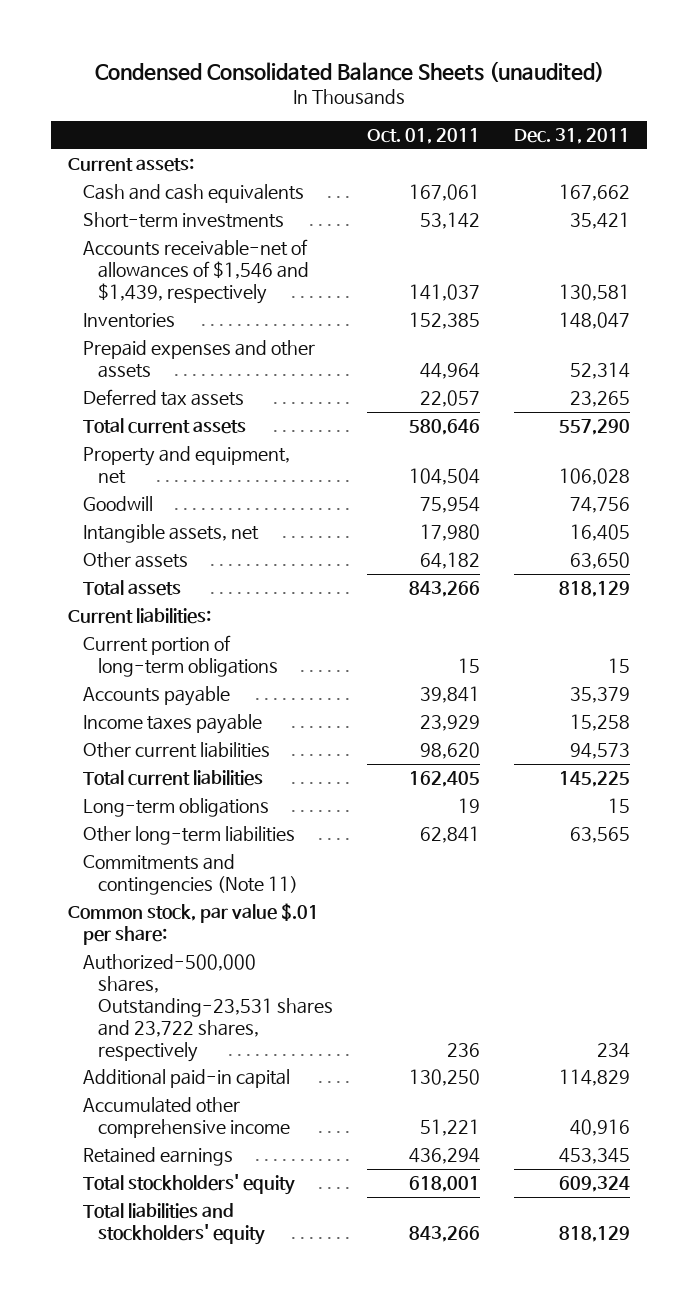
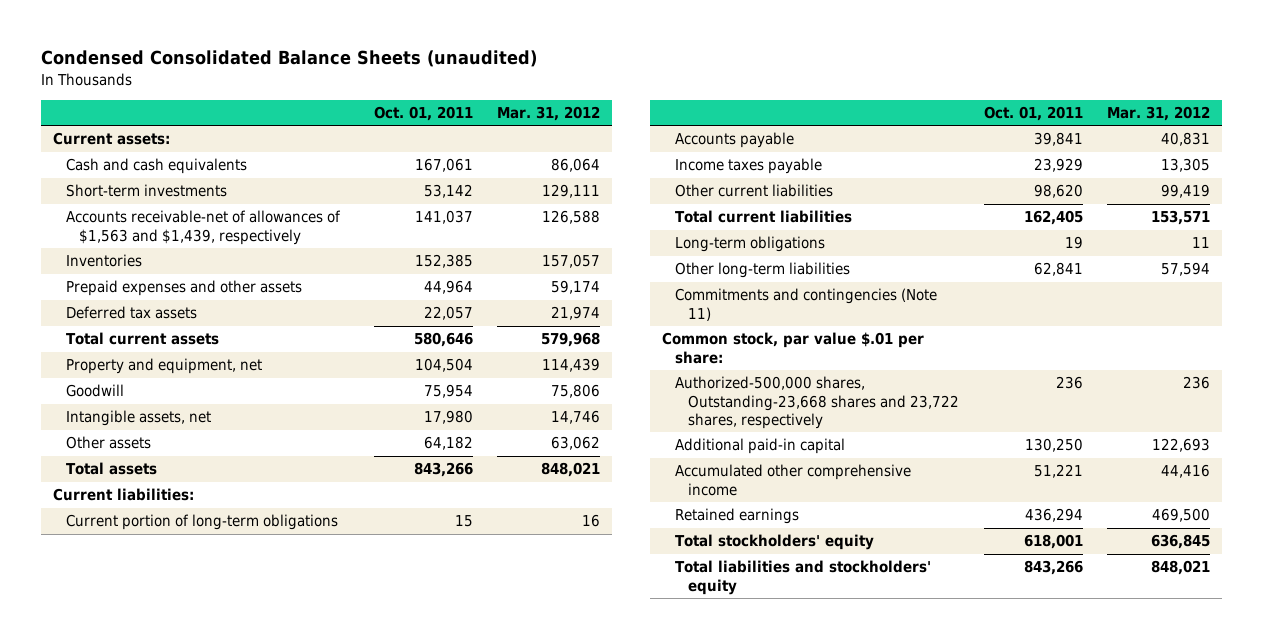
[514,128,631,145] Dec. 31, 2011 -> none
none -> [497,106,601,122] Mar. 31, 2012
[83,239,310,305] Accounts receivable-net of allowances of $1,546 and $1,439, respectively -> [65,210,341,245] Accounts receivable-net of allowances of $1,563 and $1,439, respectively
[83,954,334,1063] Authorized-500,000 shares, Outstanding-23,531 shares and 23,722 shares, respectively -> [675,376,960,429] Authorized-500,000 shares, Outstanding-23,668 shares and 23,722 shares, respectively

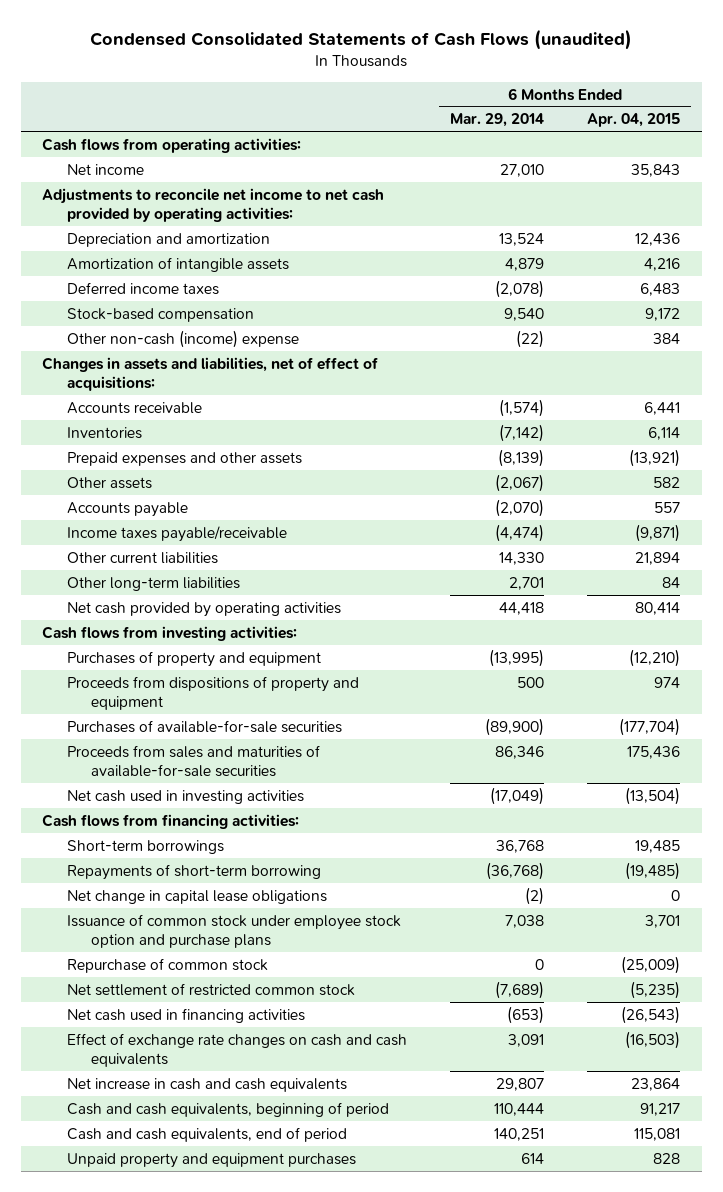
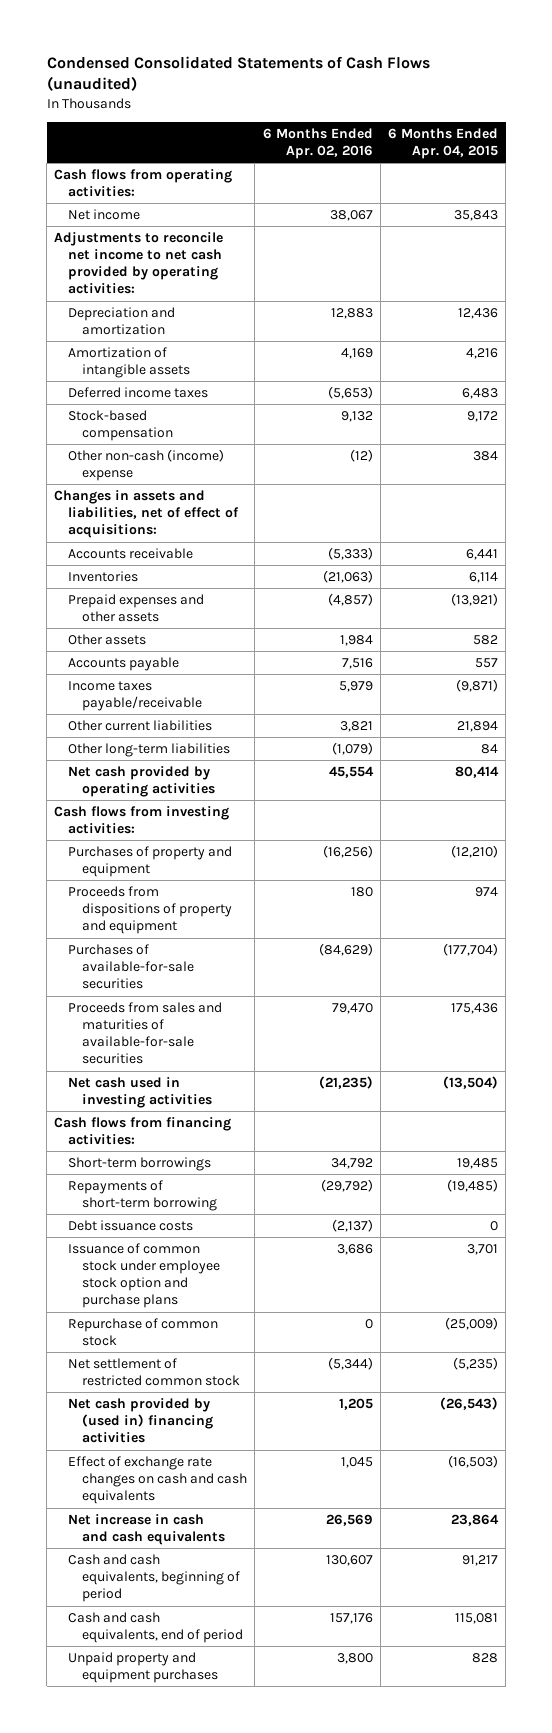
[449,113,544,128] Mar. 29, 2014 -> none
none -> [262,127,373,159] 6 Months Ended Apr. 02, 2016
[66,889,327,904] Net change in capital lease obligations -> none
none -> [68,1219,194,1231] Debt issuance costs
[66,1007,305,1023] Net cash used in financing activities -> [68,1397,213,1444] Net cash provided by (used in) financing activities

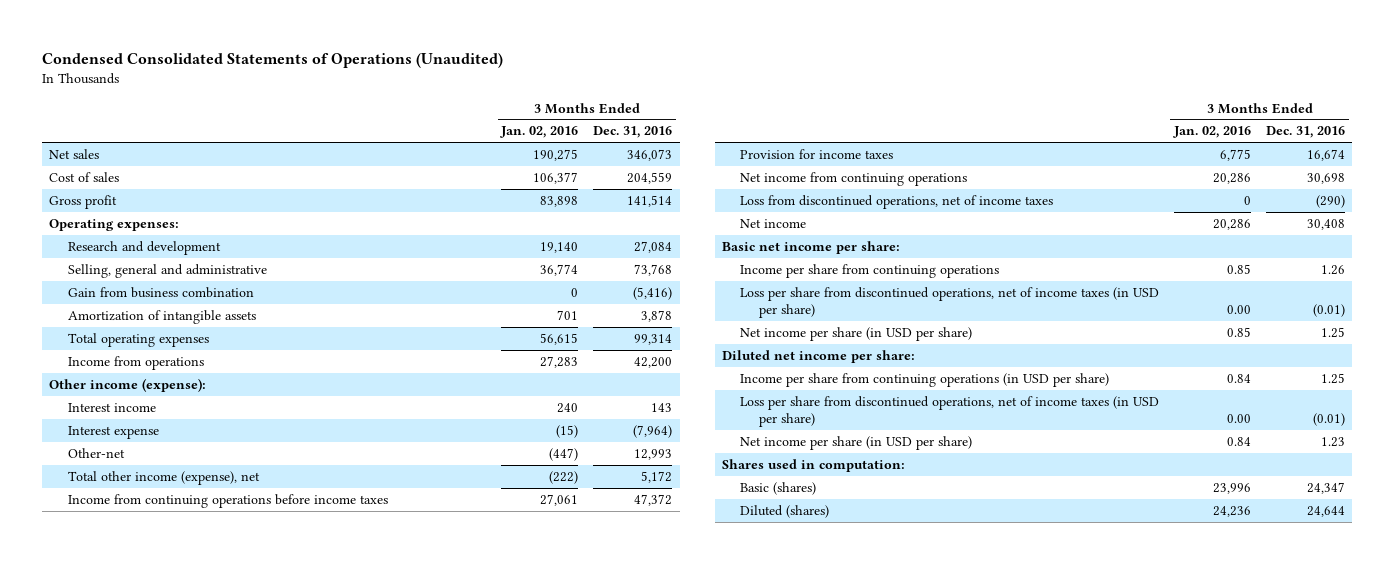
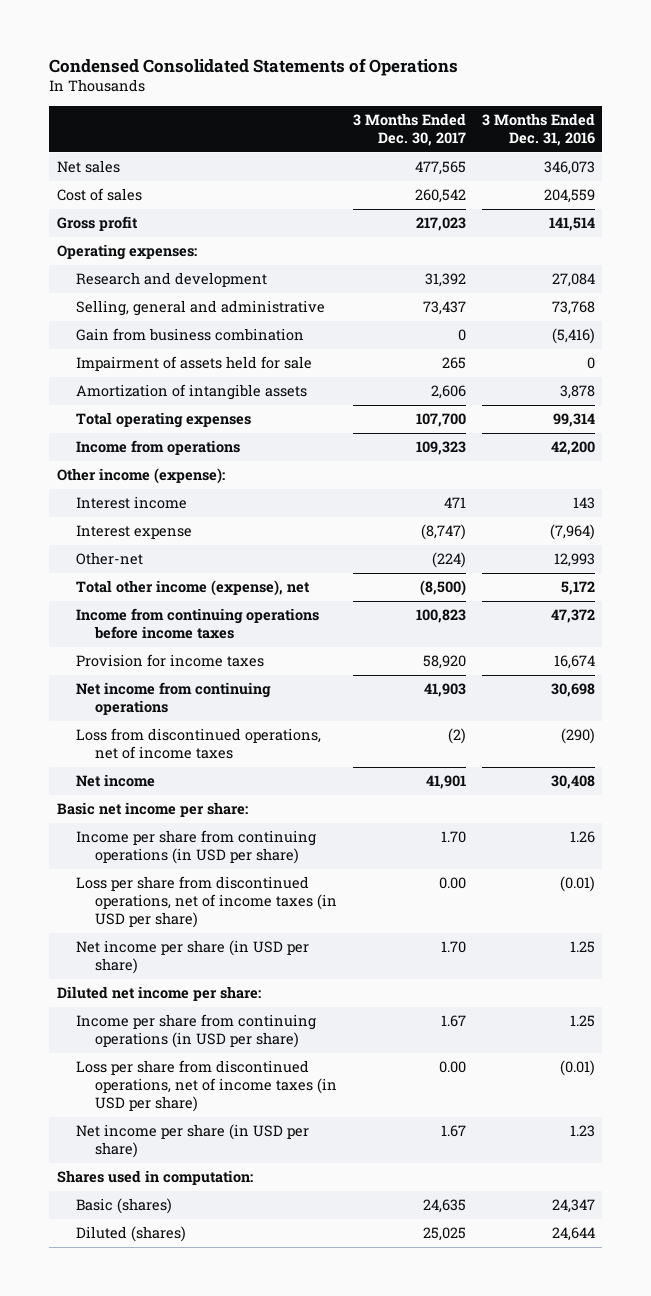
[41,52,503,68] Condensed Consolidated Statements of Operations (Unaudited) -> [48,57,458,76] Condensed Consolidated Statements of Operations
[500,126,579,139] Jan. 02, 2016 -> none
none -> [353,113,467,146] 3 Months Ended Dec. 30, 2017
none -> [76,356,313,372] Impairment of assets held for sale
[740,263,1000,278] Income per share from continuing operations -> [76,830,317,865] Income per share from continuing operations (in USD per share)

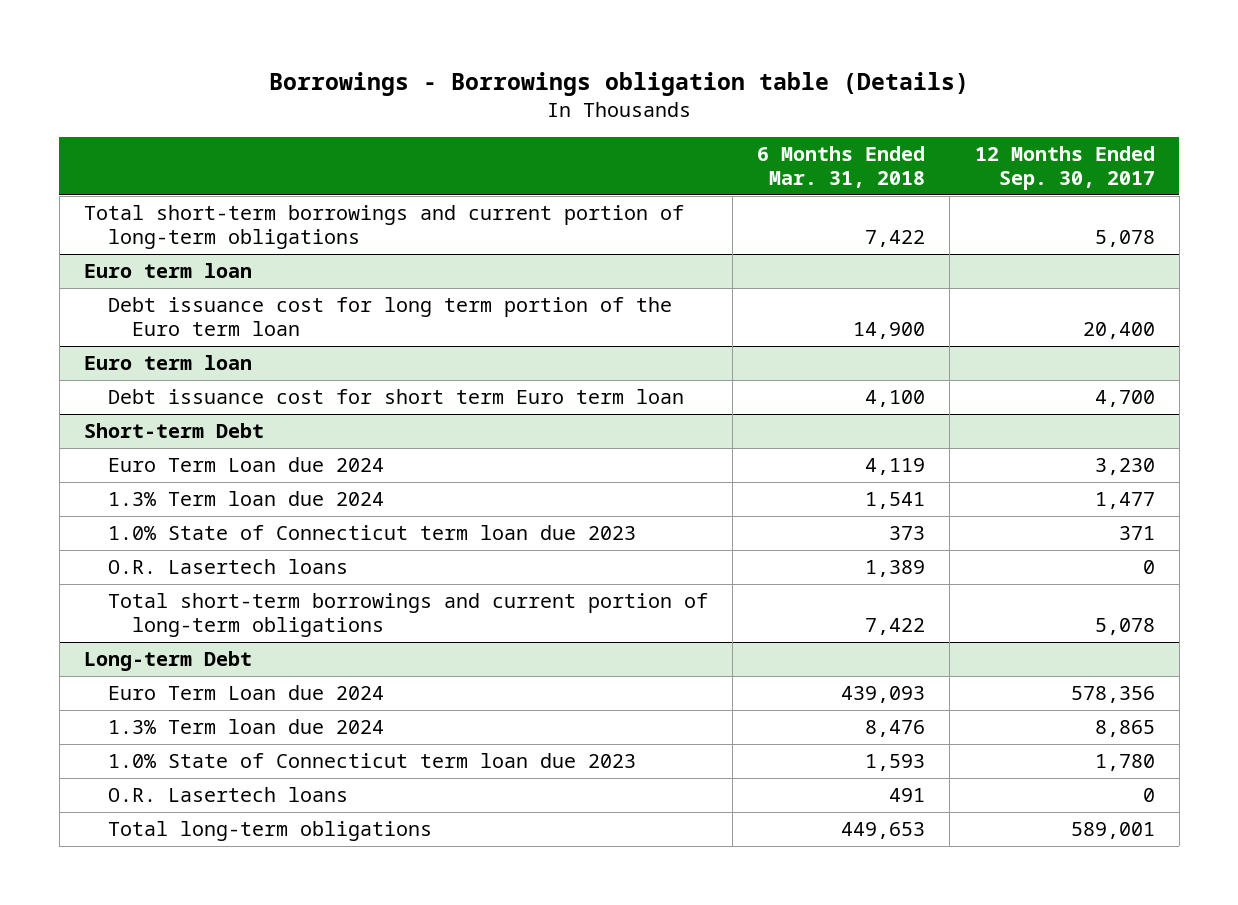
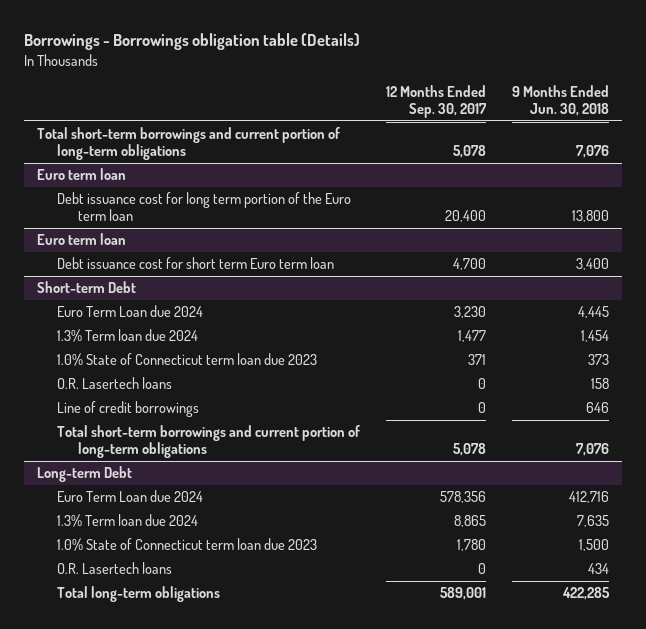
[757,146,926,188] 6 Months Ended Mar. 31, 2018 -> none
none -> [512,85,610,117] 9 Months Ended Jun. 30, 2018
none -> [57,401,200,418] Line of credit borrowings

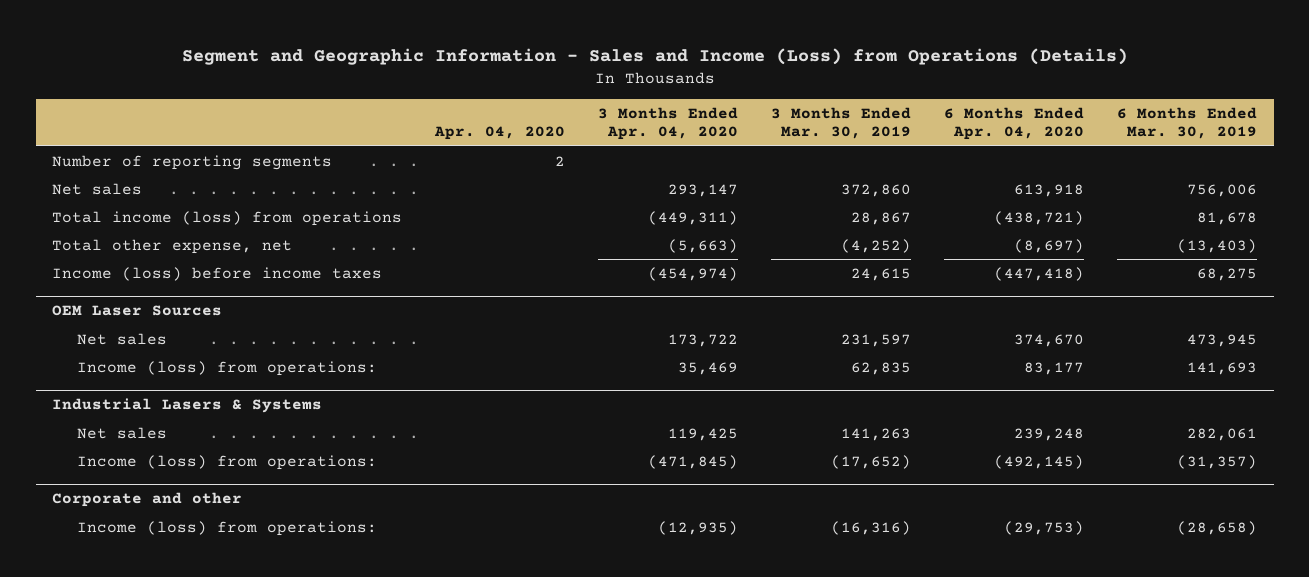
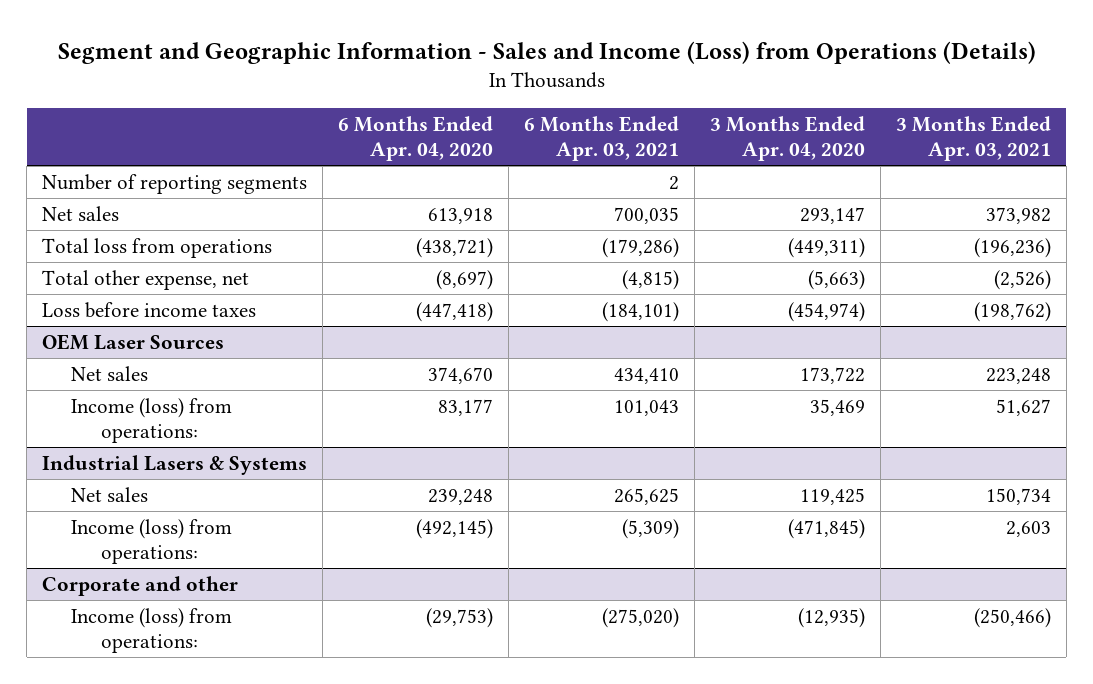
[434,126,566,141] Apr. 04, 2020 -> none
[771,106,912,140] 3 Months Ended Mar. 30, 2019 -> none
[1117,106,1258,140] 6 Months Ended Mar. 30, 2019 -> none
none -> [524,116,680,161] 6 Months Ended Apr. 03, 2021
none -> [895,116,1051,161] 3 Months Ended Apr. 03, 2021
[52,210,403,226] Total income (loss) from operations -> [42,237,273,258] Total loss from operations
[52,266,383,281] Income (loss) before income taxes -> [42,301,257,318] Loss before income taxes

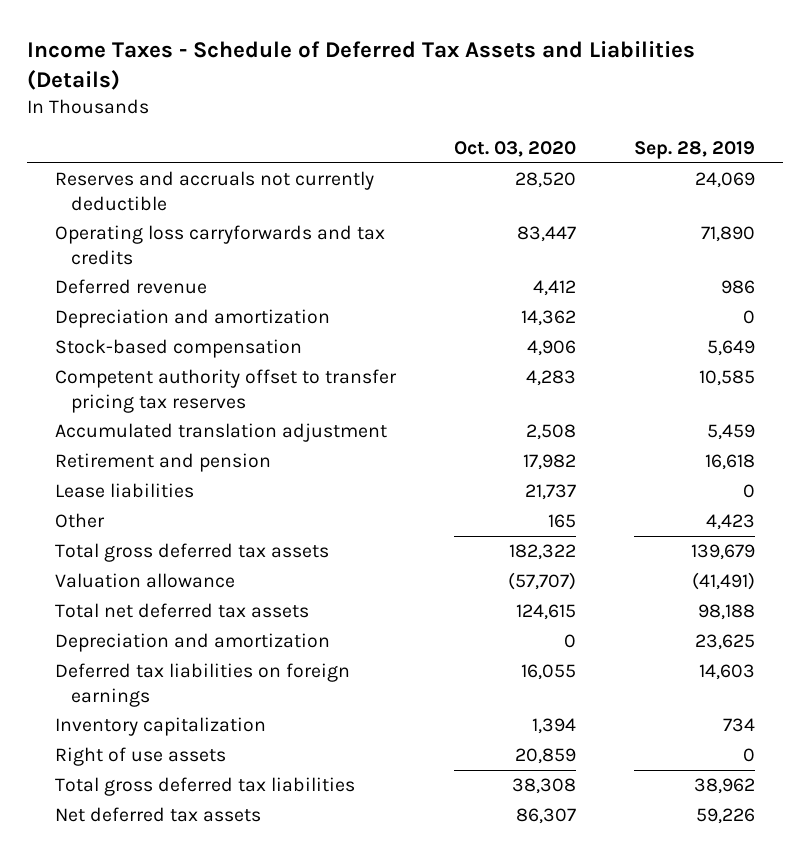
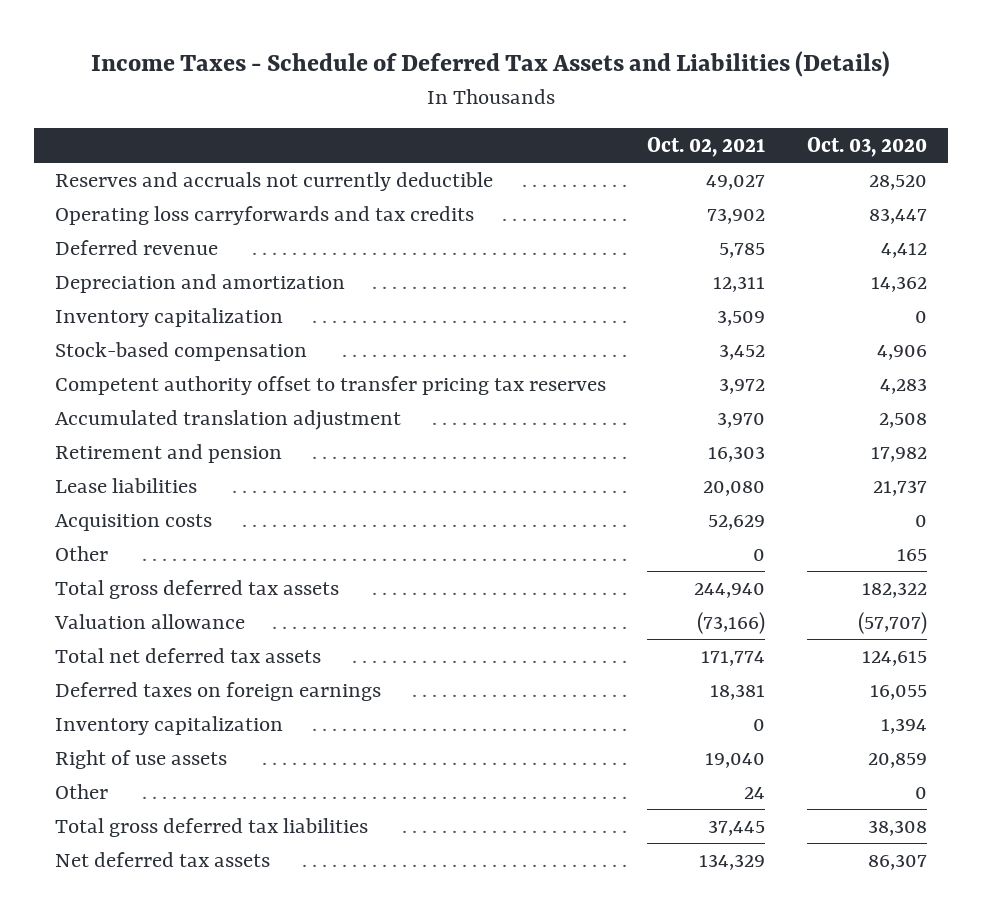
[633,140,755,159] Sep. 28, 2019 -> none
none -> [647,136,766,157] Oct. 02, 2021
none -> [54,308,283,328] Inventory capitalization
none -> [54,514,212,532] Acquisition costs
[55,633,331,653] Depreciation and amortization -> none
[55,663,351,707] Deferred tax liabilities on foreign earnings -> [54,682,381,702] Deferred taxes on foreign earnings
none -> [54,784,108,800] Other

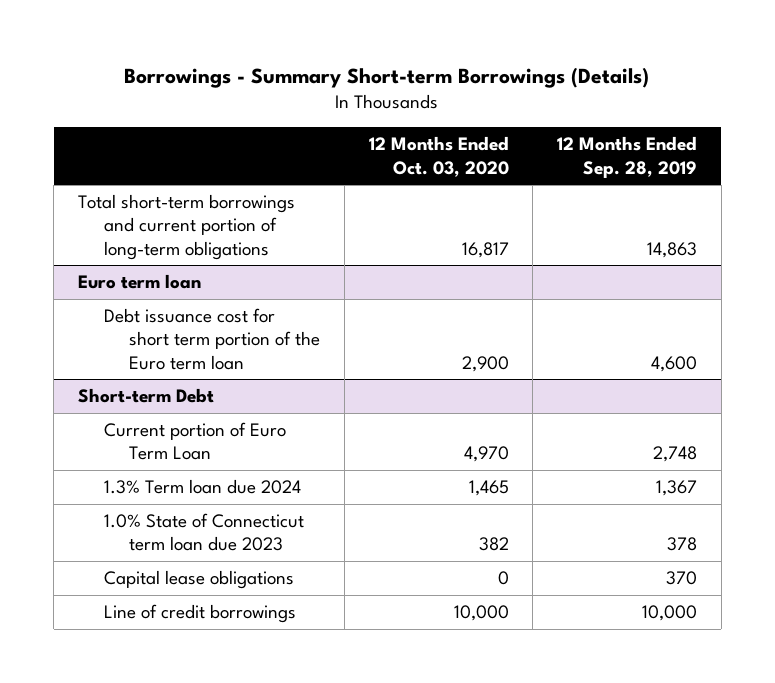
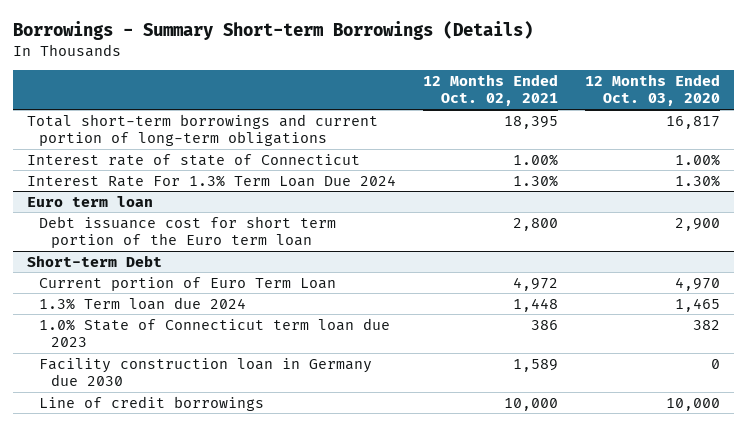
[556,136,697,178] 12 Months Ended Sep. 28, 2019 -> none
none -> [422,74,558,107] 12 Months Ended Oct. 02, 2021
none -> [26,153,360,166] Interest rate of state of Connecticut
none -> [26,174,396,187] Interest Rate For 1.3% Term Loan Due 2024
[103,570,294,590] Capital lease obligations -> none
none -> [38,357,372,387] Facility construction loan in Germany due 2030

